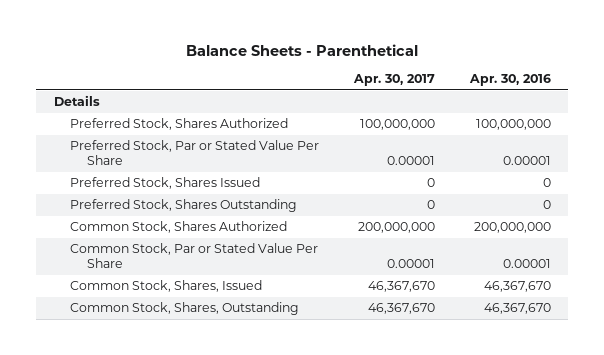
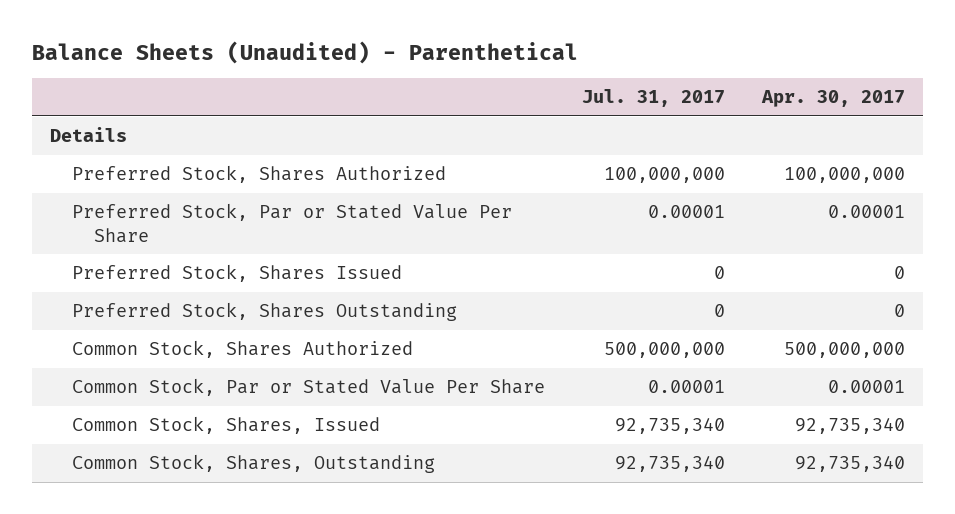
[186,43,419,56] Balance Sheets - Parenthetical -> [31,40,578,64] Balance Sheets (Unaudited) - Parenthetical
[468,74,551,87] Apr. 30, 2016 -> none
none -> [581,88,725,107] Jul. 31, 2017
[358,222,436,234] 200,000,000 -> [783,342,905,359] 500,000,000
[368,281,436,293] 46,367,670 -> [794,418,905,435] 92,735,340
[368,303,436,315] 46,367,670 -> [794,456,905,473] 92,735,340

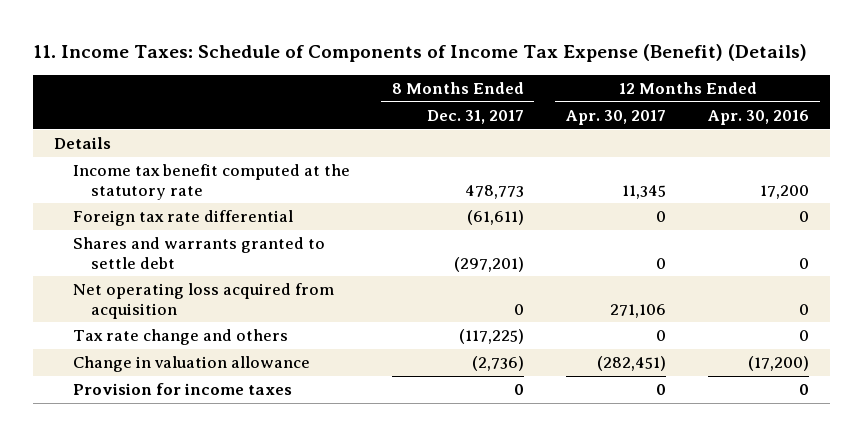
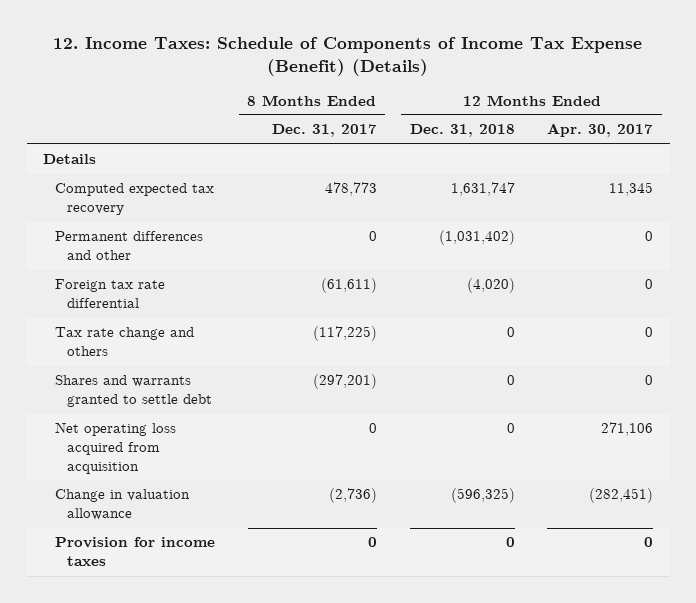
[32,44,807,63] 11. Income Taxes: Schedule of Components of Income Tax Expense (Benefit) (Details) -> [53,37,643,76] 12. Income Taxes: Schedule of Components of Income Tax Expense (Benefit) (Details)
[708,109,810,125] Apr. 30, 2016 -> none
none -> [409,124,515,138] Dec. 31, 2018
[72,164,350,200] Income tax benefit computed at the statutory rate -> [54,183,214,216] Computed expected tax recovery
none -> [54,231,203,261] Permanent differences and other
[72,329,288,346] Tax rate change and others -> [54,327,194,357] Tax rate change and others

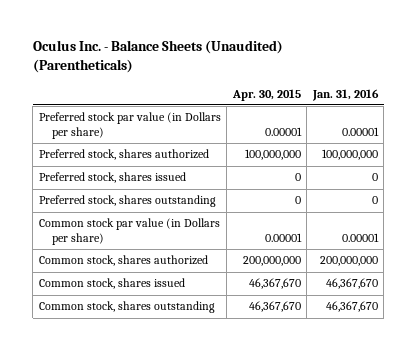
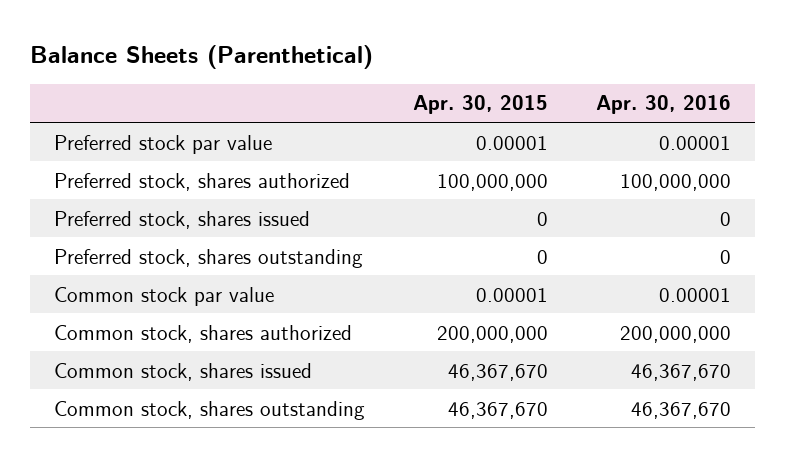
[32,40,283,74] Oculus Inc. - Balance Sheets (Unaudited) (Parentheticals) -> [30,44,374,69] Balance Sheets (Parenthetical)
[311,88,379,101] Jan. 31, 2016 -> none
none -> [595,95,731,115] Apr. 30, 2016
[38,112,221,139] Preferred stock par value (in Dollars per share) -> [54,134,273,154] Preferred stock par value
[38,218,220,245] Common stock par value (in Dollars per share) -> [54,286,275,306] Common stock par value

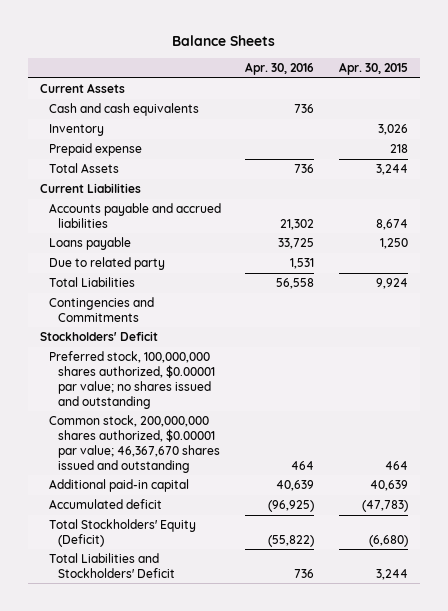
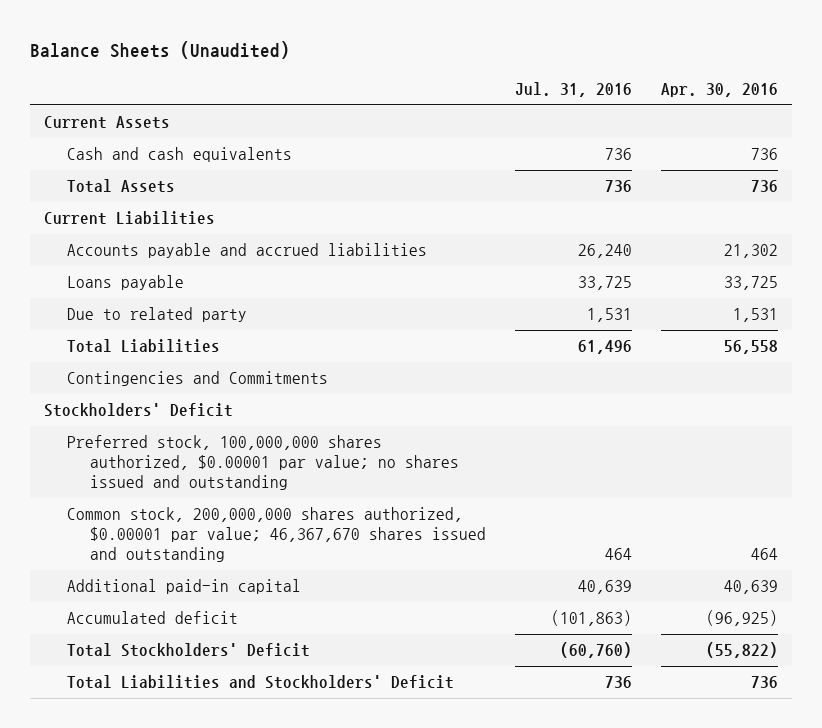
[171,35,275,47] Balance Sheets -> [30,40,291,59] Balance Sheets (Unaudited)
[338,62,408,76] Apr. 30, 2015 -> none
none -> [515,81,633,97] Jul. 31, 2016
[48,124,104,137] Inventory -> none
[48,143,142,157] Prepaid expense -> none
[48,519,196,547] Total Stockholders' Equity (Deficit) -> [67,643,311,658] Total Stockholders' Deficit

